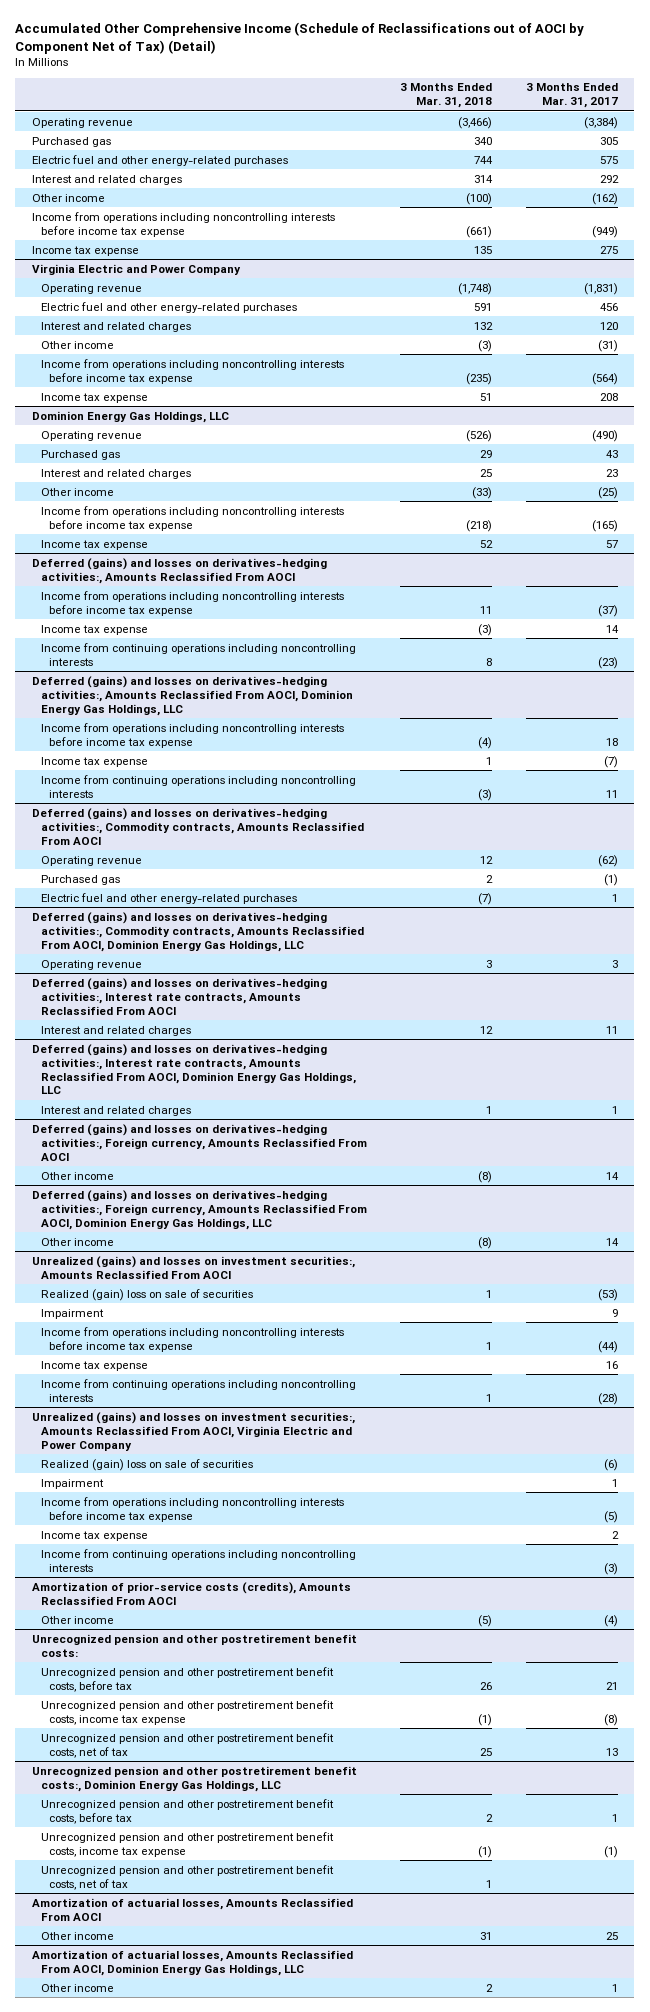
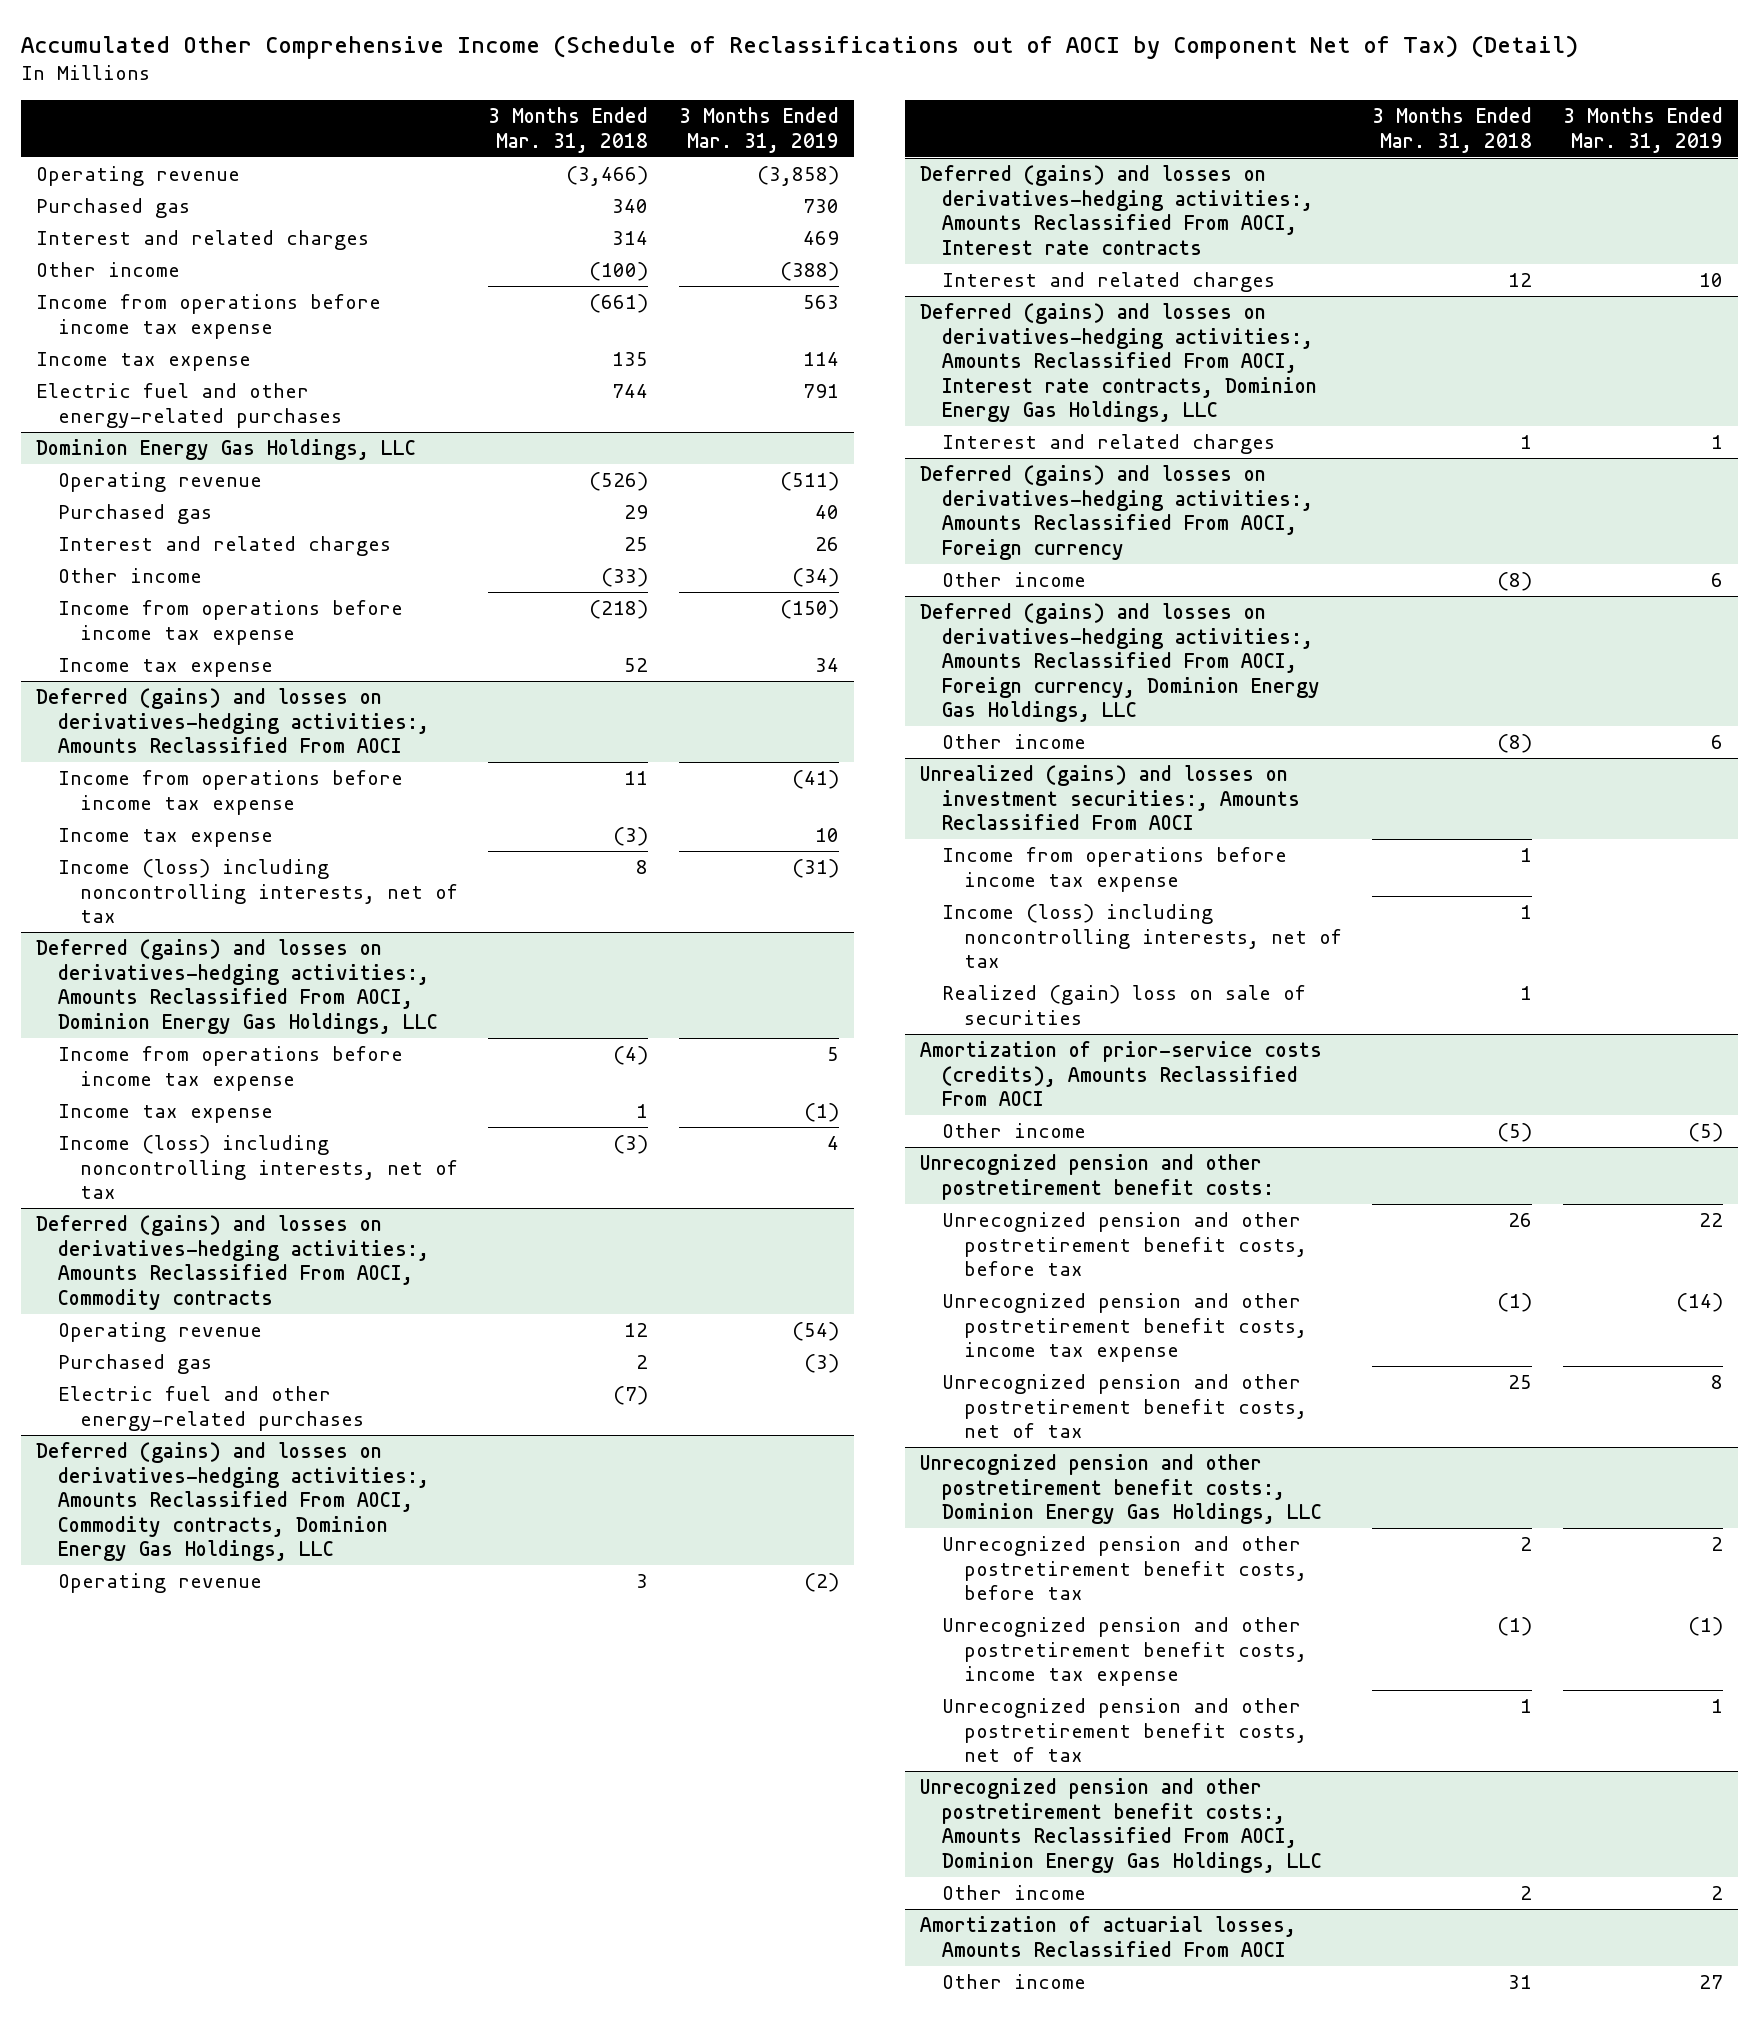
[525,83,618,109] 3 Months Ended Mar. 31, 2017 -> none
none -> [679,107,840,153] 3 Months Ended Mar. 31, 2019
[31,211,335,237] Income from operations including noncontrolling interests before income tax expense -> [36,293,382,339] Income from operations before income tax expense
[31,263,241,275] Virginia Electric and Power Company -> none
[40,283,142,294] Operating revenue -> none
[40,301,297,313] Electric fuel and other energy-related purchases -> none
[40,321,191,332] Interest and related charges -> none
[40,340,114,349] Other income -> none
[40,358,344,384] Income from operations including noncontrolling interests before income tax expense -> none
[40,392,148,403] Income tax expense -> none
[31,154,288,166] Electric fuel and other energy-related purchases -> [36,382,343,428] Electric fuel and other energy-related purchases
[40,505,344,531] Income from operations including noncontrolling interests before income tax expense -> [58,599,404,645] Income from operations before income tax expense
[40,590,344,616] Income from operations including noncontrolling interests before income tax expense -> [58,769,404,815] Income from operations before income tax expense
[40,642,356,666] Income from continuing operations including noncontrolling interests -> [58,858,458,924] Income (loss) including noncontrolling interests, net of tax
[40,722,344,748] Income from operations including noncontrolling interests before income tax expense -> [58,1045,404,1091] Income from operations before income tax expense
[40,774,356,798] Income from continuing operations including noncontrolling interests -> [58,1134,458,1200] Income (loss) including noncontrolling interests, net of tax
[31,807,364,845] Deferred (gains) and losses on derivatives-hedging activities:, Commodity contracts, Amounts Reclassified From AOCI -> [36,1214,430,1310] Deferred (gains) and losses on derivatives-hedging activities:, Amounts Reclassified From AOCI, Commodity contracts
[31,911,364,952] Deferred (gains) and losses on derivatives-hedging activities:, Commodity contracts, Amounts Reclassified From AOCI, Dominion Energy Gas Holdings, LLC -> [36,1441,430,1562] Deferred (gains) and losses on derivatives-hedging activities:, Amounts Reclassified From AOCI, Commodity contracts, Dominion Energy Gas Holdings, LLC
[31,977,327,1015] Deferred (gains) and losses on derivatives-hedging activities:, Interest rate contracts, Amounts Reclassified From AOCI -> [920,164,1313,255] Deferred (gains) and losses on derivatives-hedging activities:, Amounts Reclassified From AOCI, Interest rate contracts
[31,1043,356,1095] Deferred (gains) and losses on derivatives-hedging activities:, Interest rate contracts, Amounts Reclassified From AOCI, Dominion Energy Gas Holdings, LLC -> [920,302,1317,423] Deferred (gains) and losses on derivatives-hedging activities:, Amounts Reclassified From AOCI, Interest rate contracts, Dominion Energy Gas Holdings, LLC
[31,1123,367,1161] Deferred (gains) and losses on derivatives-hedging activities:, Foreign currency, Amounts Reclassified From AOCI -> [920,464,1313,560] Deferred (gains) and losses on derivatives-hedging activities:, Amounts Reclassified From AOCI, Foreign currency
[31,1189,367,1230] Deferred (gains) and losses on derivatives-hedging activities:, Foreign currency, Amounts Reclassified From AOCI, Dominion Energy Gas Holdings, LLC -> [920,602,1320,723] Deferred (gains) and losses on derivatives-hedging activities:, Amounts Reclassified From AOCI, Foreign currency, Dominion Energy Gas Holdings, LLC
none -> [941,846,1287,892] Income from operations before income tax expense
none -> [941,903,1342,969] Income (loss) including noncontrolling interests, net of tax
[40,1308,104,1319] Impairment -> none
[40,1326,344,1352] Income from operations including noncontrolling interests before income tax expense -> none
[40,1360,148,1371] Income tax expense -> none
[40,1378,356,1402] Income from continuing operations including noncontrolling interests -> none
[31,1411,355,1451] Unrealized (gains) and losses on investment securities:, Amounts Reclassified From AOCI, Virginia Electric and Power Company -> none
[40,1458,253,1471] Realized (gain) loss on sale of securities -> none
[40,1478,104,1489] Impairment -> none
[40,1496,344,1522] Income from operations including noncontrolling interests before income tax expense -> none
[40,1530,148,1541] Income tax expense -> none
[40,1548,356,1572] Income from continuing operations including noncontrolling interests -> none
none -> [920,1777,1322,1873] Unrecognized pension and other postretirement benefit costs:, Amounts Reclassified From AOCI, Dominion Energy Gas Holdings, LLC
none -> [941,1884,1086,1900] Other income
[31,1949,353,1976] Amortization of actuarial losses, Amounts Reclassified From AOCI, Dominion Energy Gas Holdings, LLC -> none
[40,1983,114,1992] Other income -> none

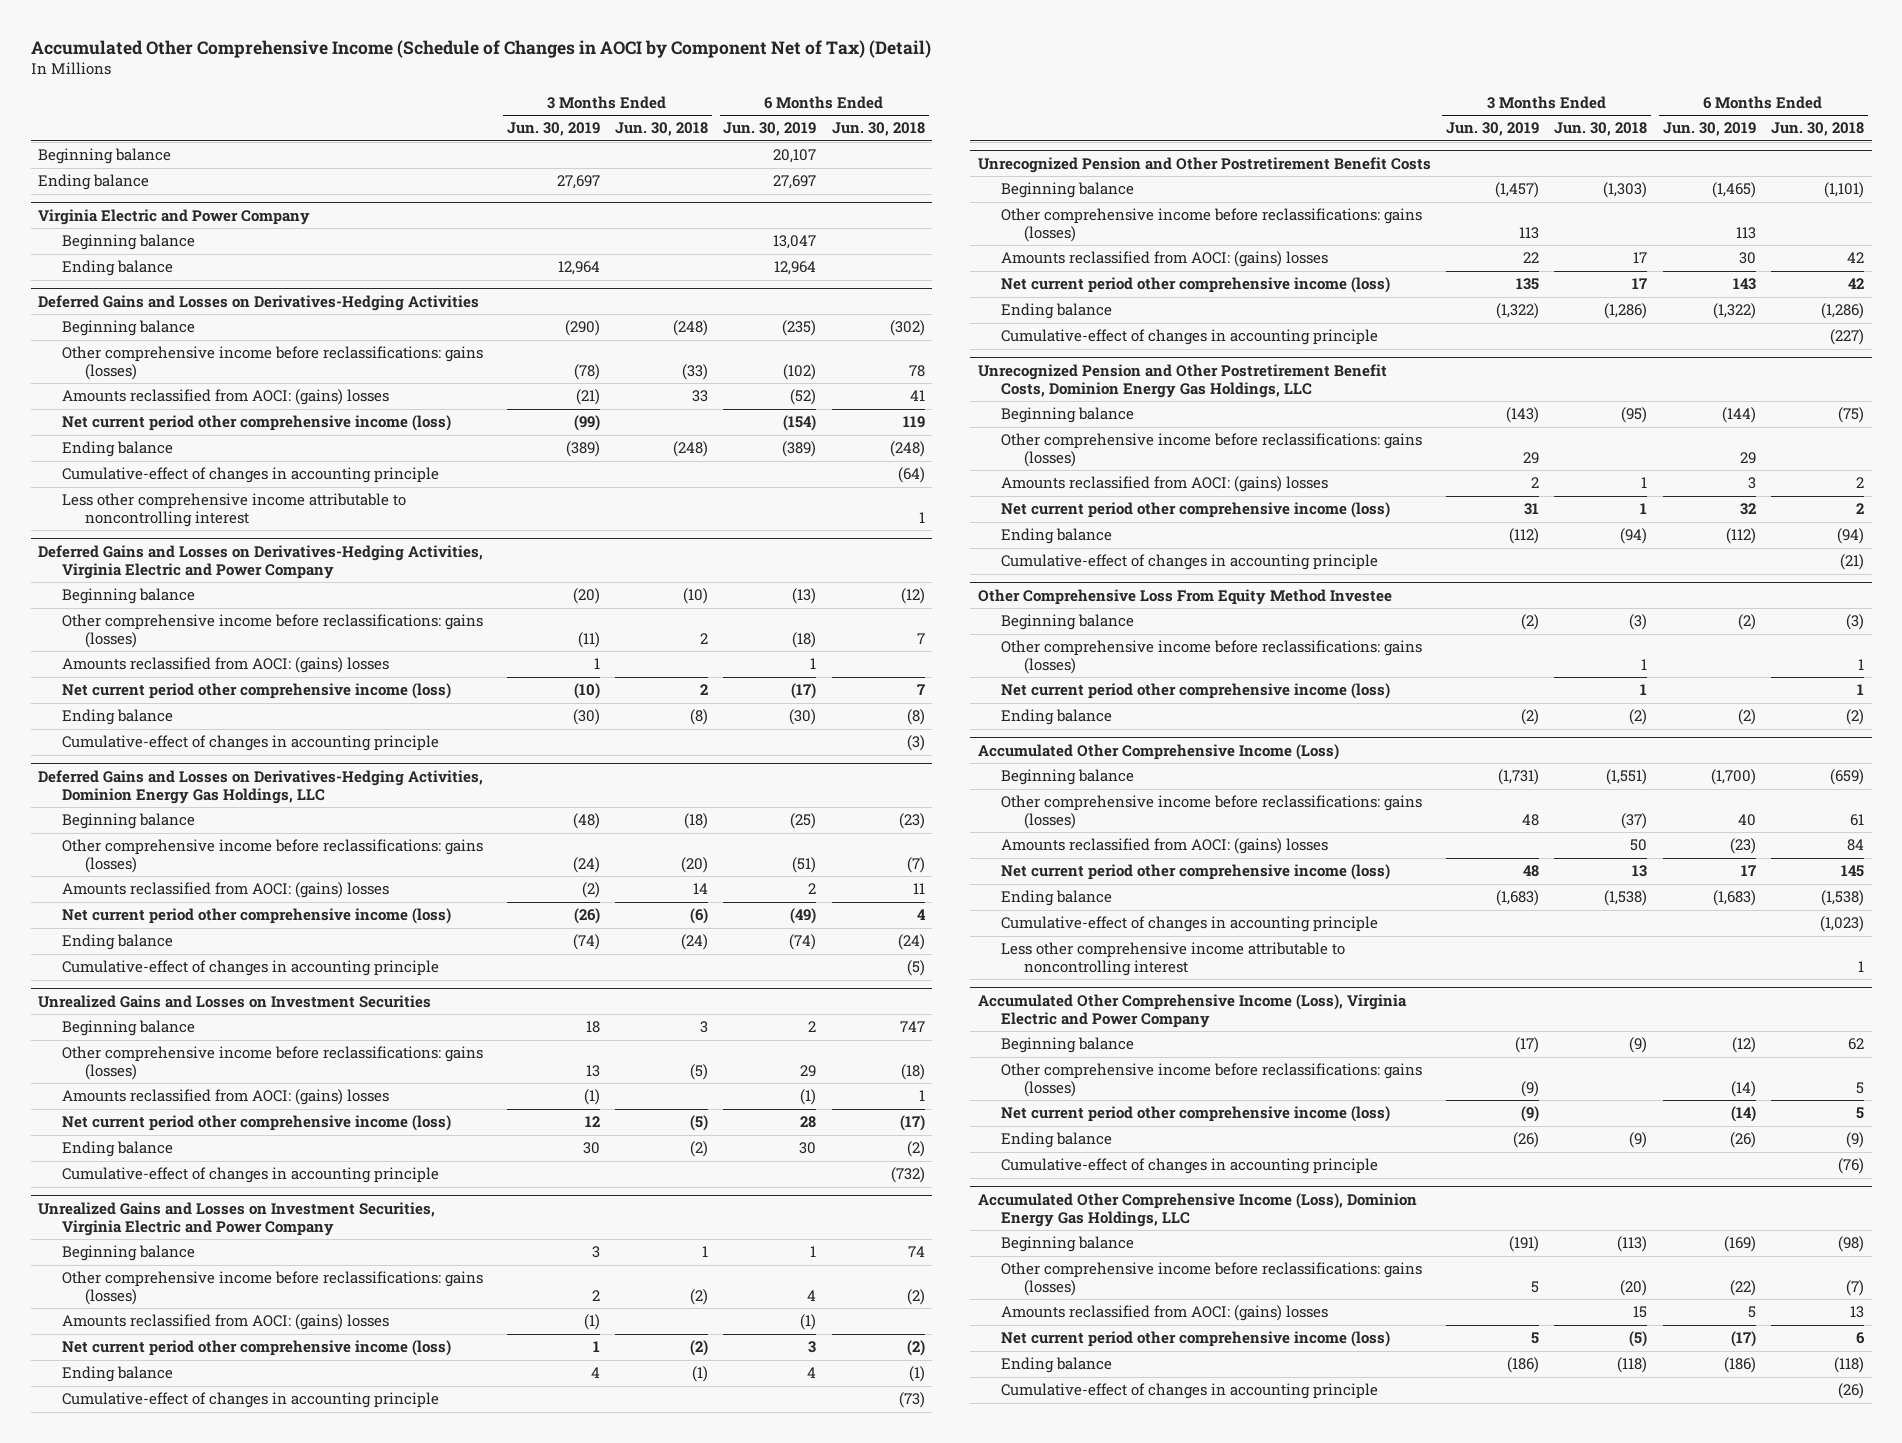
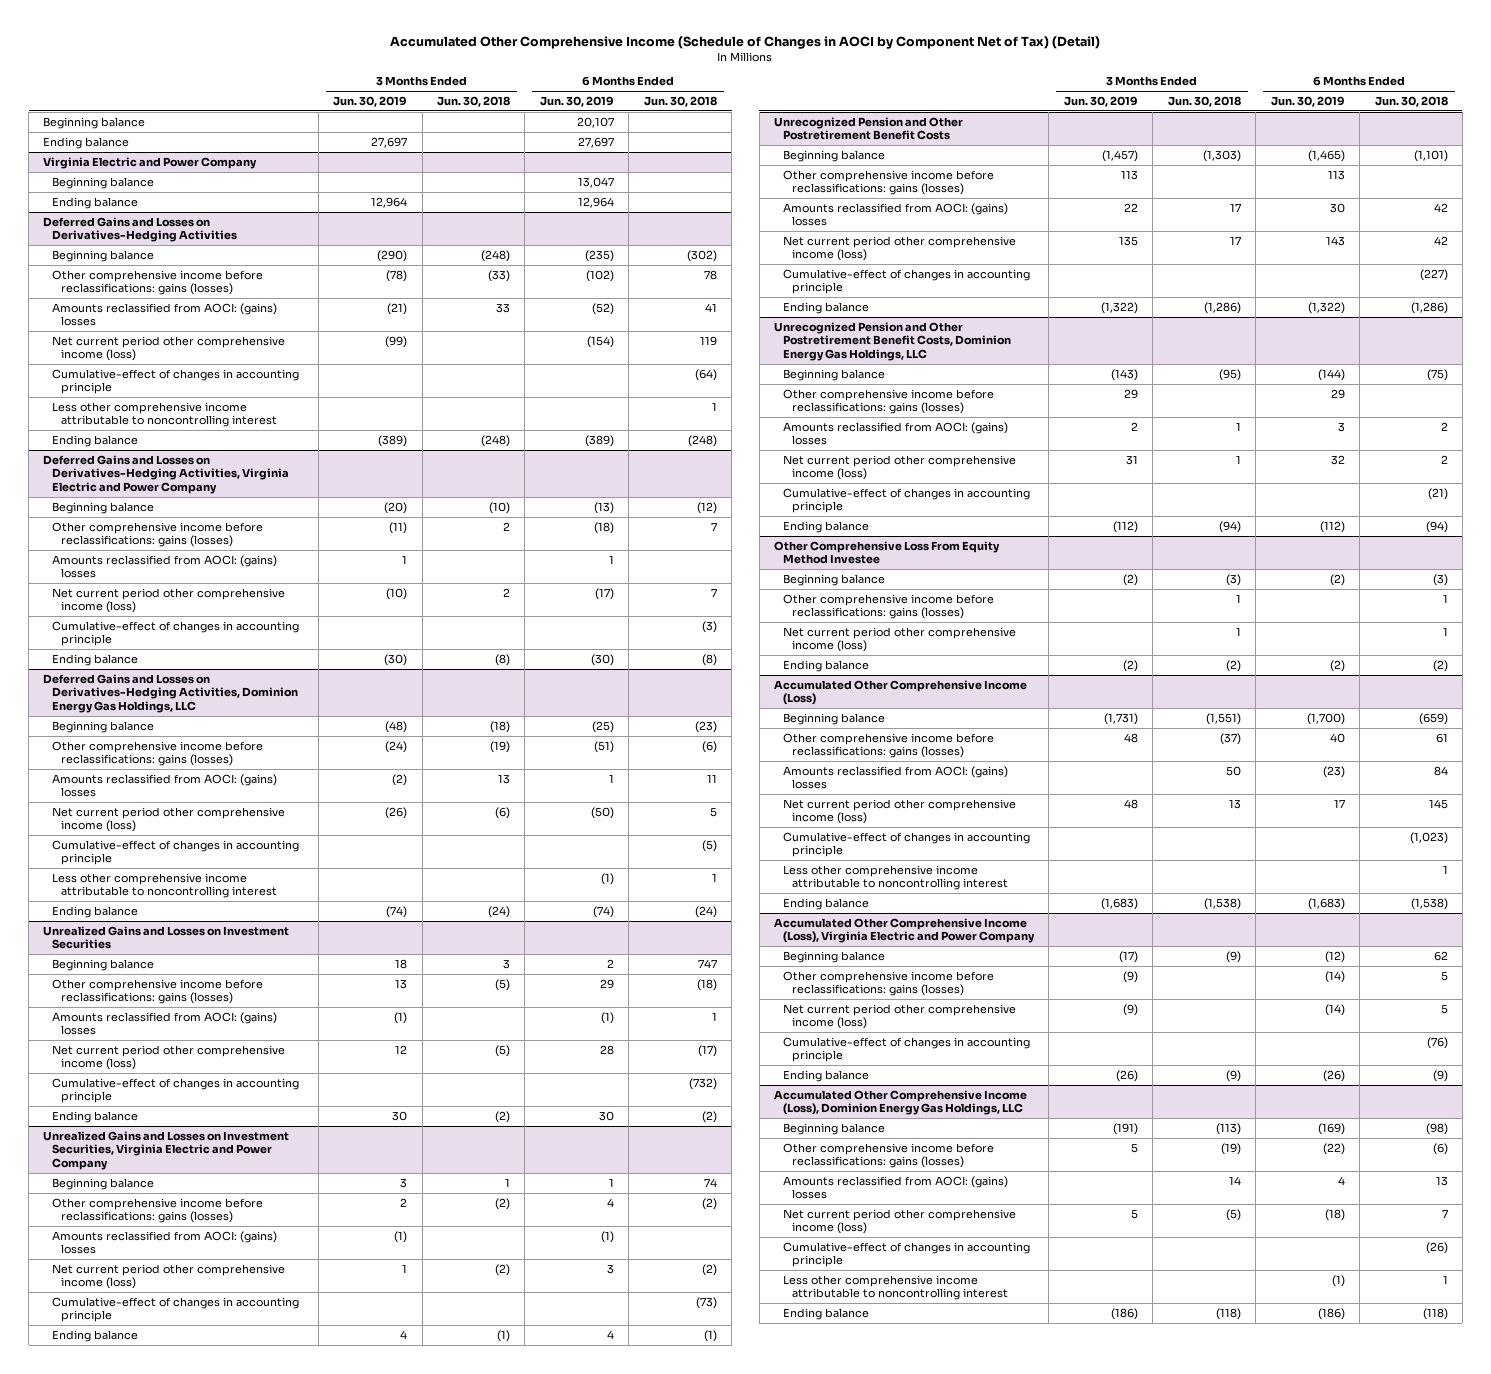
[61,441,173,458] Ending balance -> [52,434,139,447] Ending balance
[61,709,173,726] Ending balance -> [52,653,139,666] Ending balance
[681,856,709,873] (20) -> [490,740,511,753] (19)
[906,856,925,873] (7) -> [701,740,717,753] (6)
[693,883,709,895] 14 -> [498,773,511,784] 13
[808,883,817,895] 2 -> [608,773,614,783] 1
[790,908,817,925] (49) -> [590,806,614,819] (50)
[916,909,926,921] 4 -> [709,806,717,817] 5
none -> [52,872,278,899] Less other comprehensive income attributable to noncontrolling interest
[61,934,173,951] Ending balance -> [52,905,139,918] Ending balance
[61,1141,173,1158] Ending balance -> [52,1110,139,1123] Ending balance
[61,1366,173,1383] Ending balance -> [52,1329,139,1342] Ending balance
[1000,303,1112,320] Ending balance -> [783,301,870,314] Ending balance
[1000,528,1112,545] Ending balance -> [783,520,870,533] Ending balance
[1000,890,1112,907] Ending balance -> [783,897,870,910] Ending balance
[1000,1132,1112,1149] Ending balance -> [783,1069,870,1082] Ending balance
[1620,1279,1648,1296] (20) -> [1220,1142,1241,1155] (19)
[1845,1279,1864,1296] (7) -> [1432,1142,1448,1155] (6)
[1633,1306,1648,1319] 15 -> [1228,1175,1241,1185] 14
[1747,1306,1756,1319] 5 -> [1337,1175,1345,1185] 4
[1730,1331,1756,1348] (17) -> [1324,1208,1345,1221] (18)
[1855,1332,1865,1345] 6 -> [1441,1208,1448,1218] 7
none -> [783,1274,1008,1301] Less other comprehensive income attributable to noncontrolling interest
[1000,1357,1112,1374] Ending balance -> [783,1307,870,1320] Ending balance

